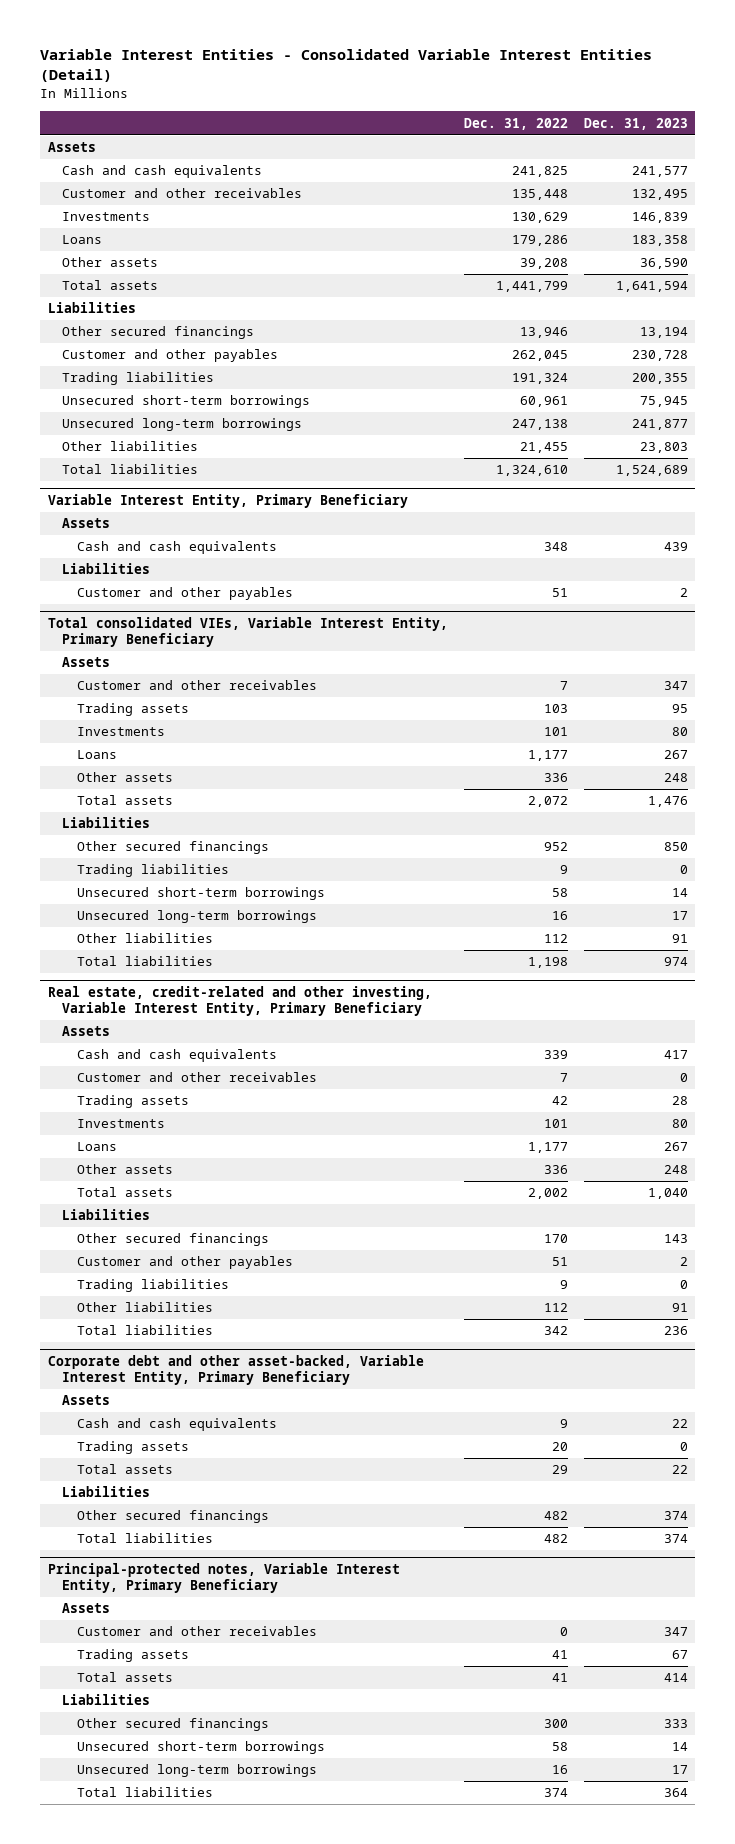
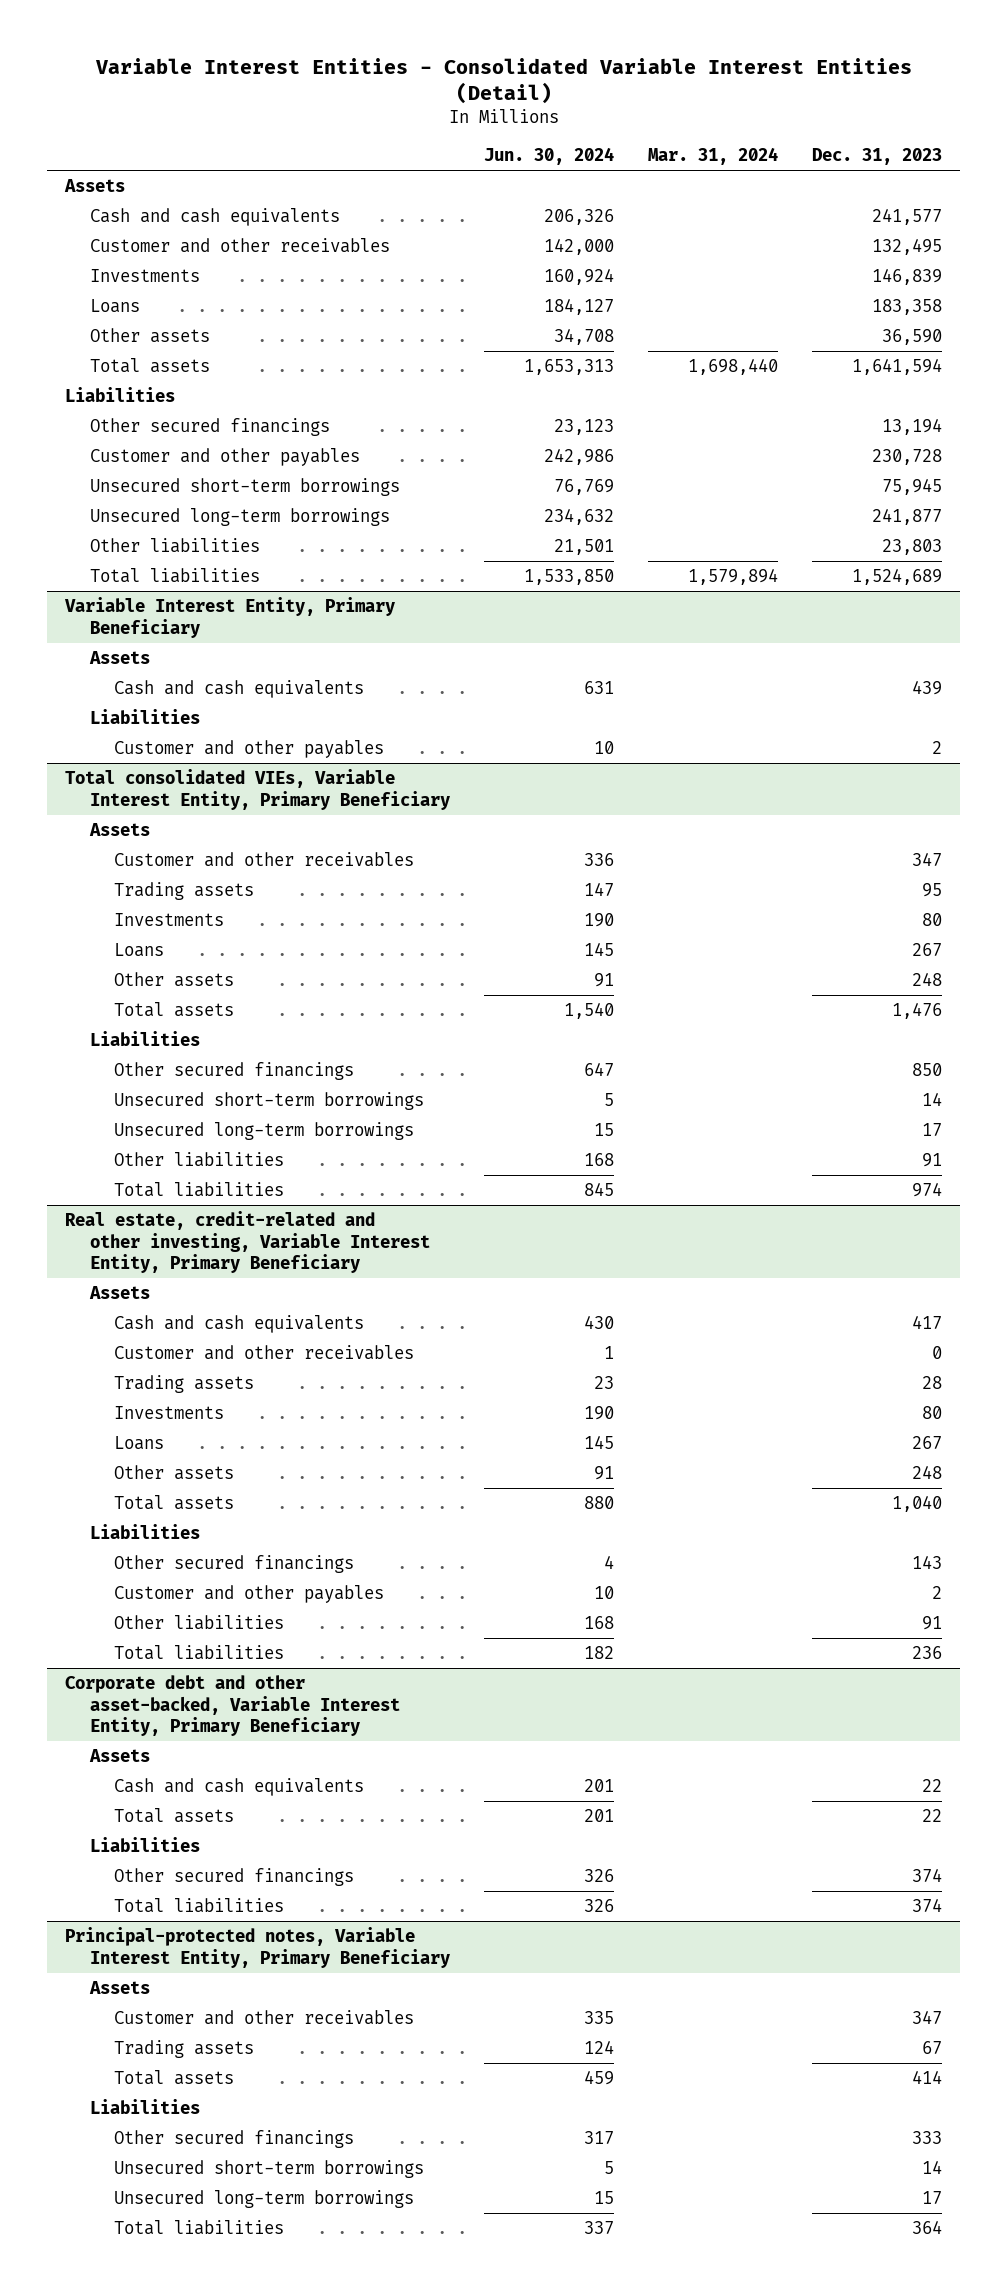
[463,117,568,130] Dec. 31, 2022 -> none
none -> [483,147,614,166] Jun. 30, 2024
none -> [648,147,779,166] Mar. 31, 2024
[62,372,215,386] Trading liabilities -> none
[76,864,229,878] Trading liabilities -> none
[76,1279,229,1293] Trading liabilities -> none
[76,1441,189,1455] Trading assets -> none

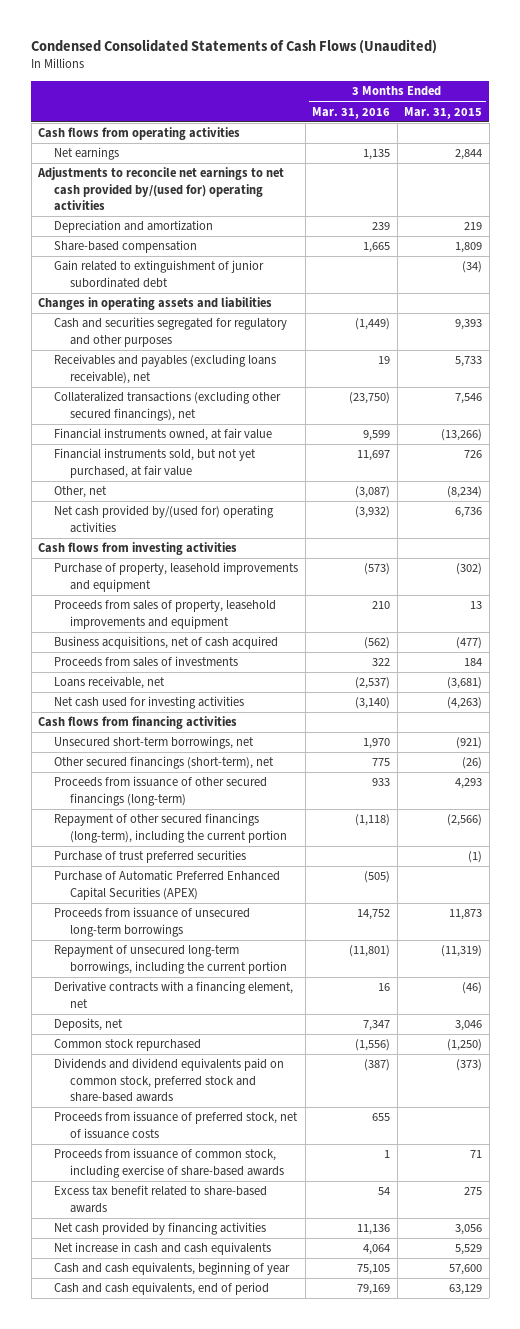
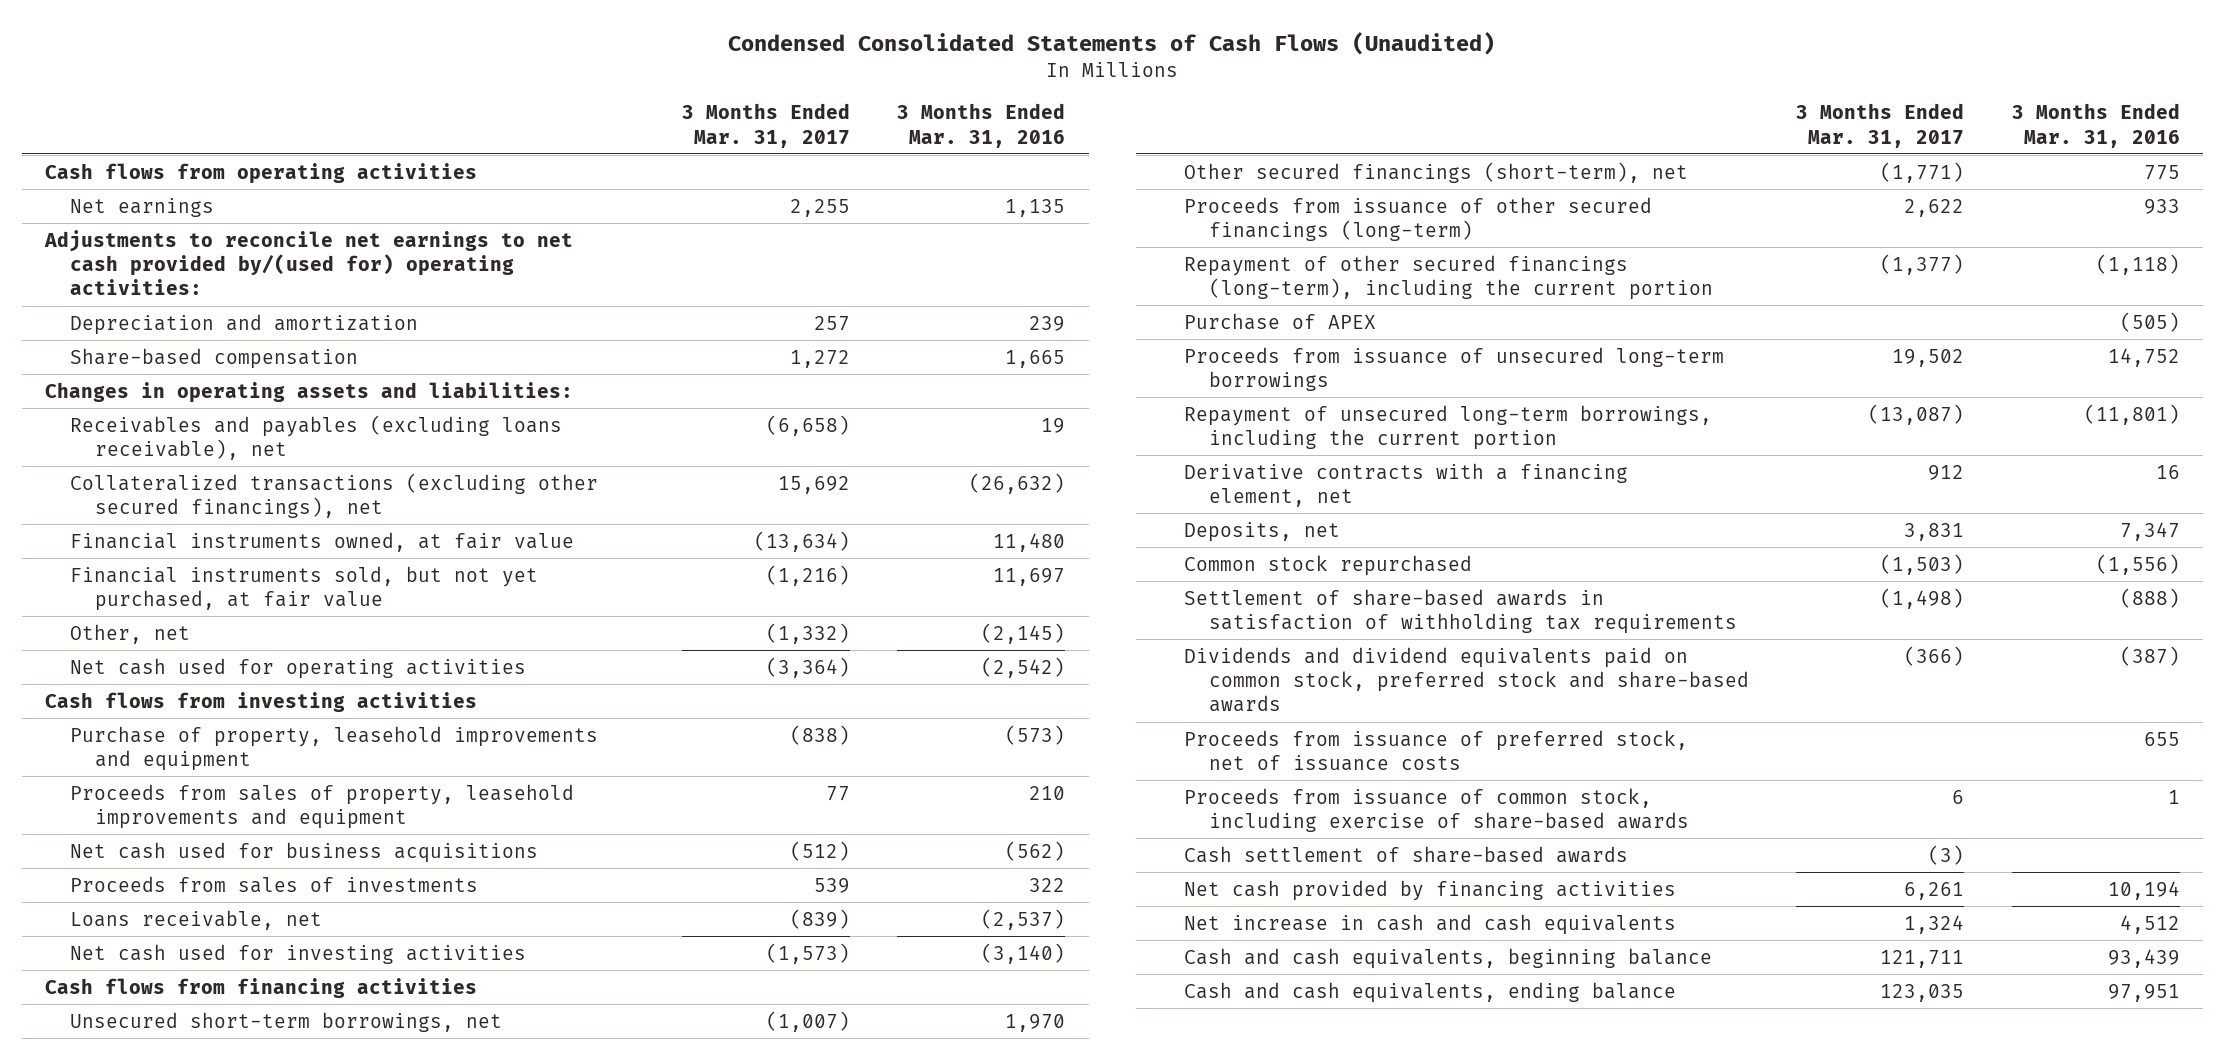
[404,106,483,119] Mar. 31, 2015 -> none
none -> [682,103,851,148] 3 Months Ended Mar. 31, 2017
[37,167,285,212] Adjustments to reconcile net earnings to net cash provided by/(used for) operating activities -> [44,229,574,296] Adjustments to reconcile net earnings to net cash provided by/(used for) operating activities:
[54,260,265,288] Gain related to extinguishment of junior subordinated debt -> none
[54,317,288,347] Cash and securities segregated for regulatory and other purposes -> none
[38,297,273,311] Changes in operating assets and liabilities -> [45,381,574,403] Changes in operating assets and liabilities:
[349,392,391,405] (23,750) -> [969,472,1066,494] (26,632)
[363,430,391,442] 9,599 -> [993,532,1066,552] 11,480
[355,486,391,499] (3,087) -> [981,622,1066,644] (2,145)
[54,505,275,533] Net cash provided by/(used for) operating activities -> [70,657,527,679] Net cash used for operating activities
[355,506,391,519] (3,932) -> [981,656,1066,678] (2,542)
[54,636,279,650] Business acquisitions, net of cash acquired -> [70,841,539,863] Net cash used for business acquisitions
[54,850,247,864] Purchase of trust preferred securities -> none
[54,870,281,900] Purchase of Automatic Preferred Enhanced Capital Securities (APEX) -> none
none -> [1184,312,1377,330] Purchase of APEX
none -> [1184,588,1738,634] Settlement of share-based awards in satisfaction of withholding tax requirements
[54,1185,268,1213] Excess tax benefit related to share-based awards -> none
none -> [1184,845,1629,863] Cash settlement of share-based awards
[357,1224,391,1236] 11,136 -> [2107,880,2180,900] 10,194
[363,1244,391,1256] 4,064 -> [2119,914,2180,934] 4,512
[54,1262,291,1276] Cash and cash equivalents, beginning of year -> [1184,947,1713,969] Cash and cash equivalents, beginning balance
[357,1264,391,1276] 75,105 -> [2107,948,2180,968] 93,439
[54,1282,270,1296] Cash and cash equivalents, end of period -> [1184,981,1677,1003] Cash and cash equivalents, ending balance
[357,1284,391,1296] 79,169 -> [2107,983,2180,1002] 97,951

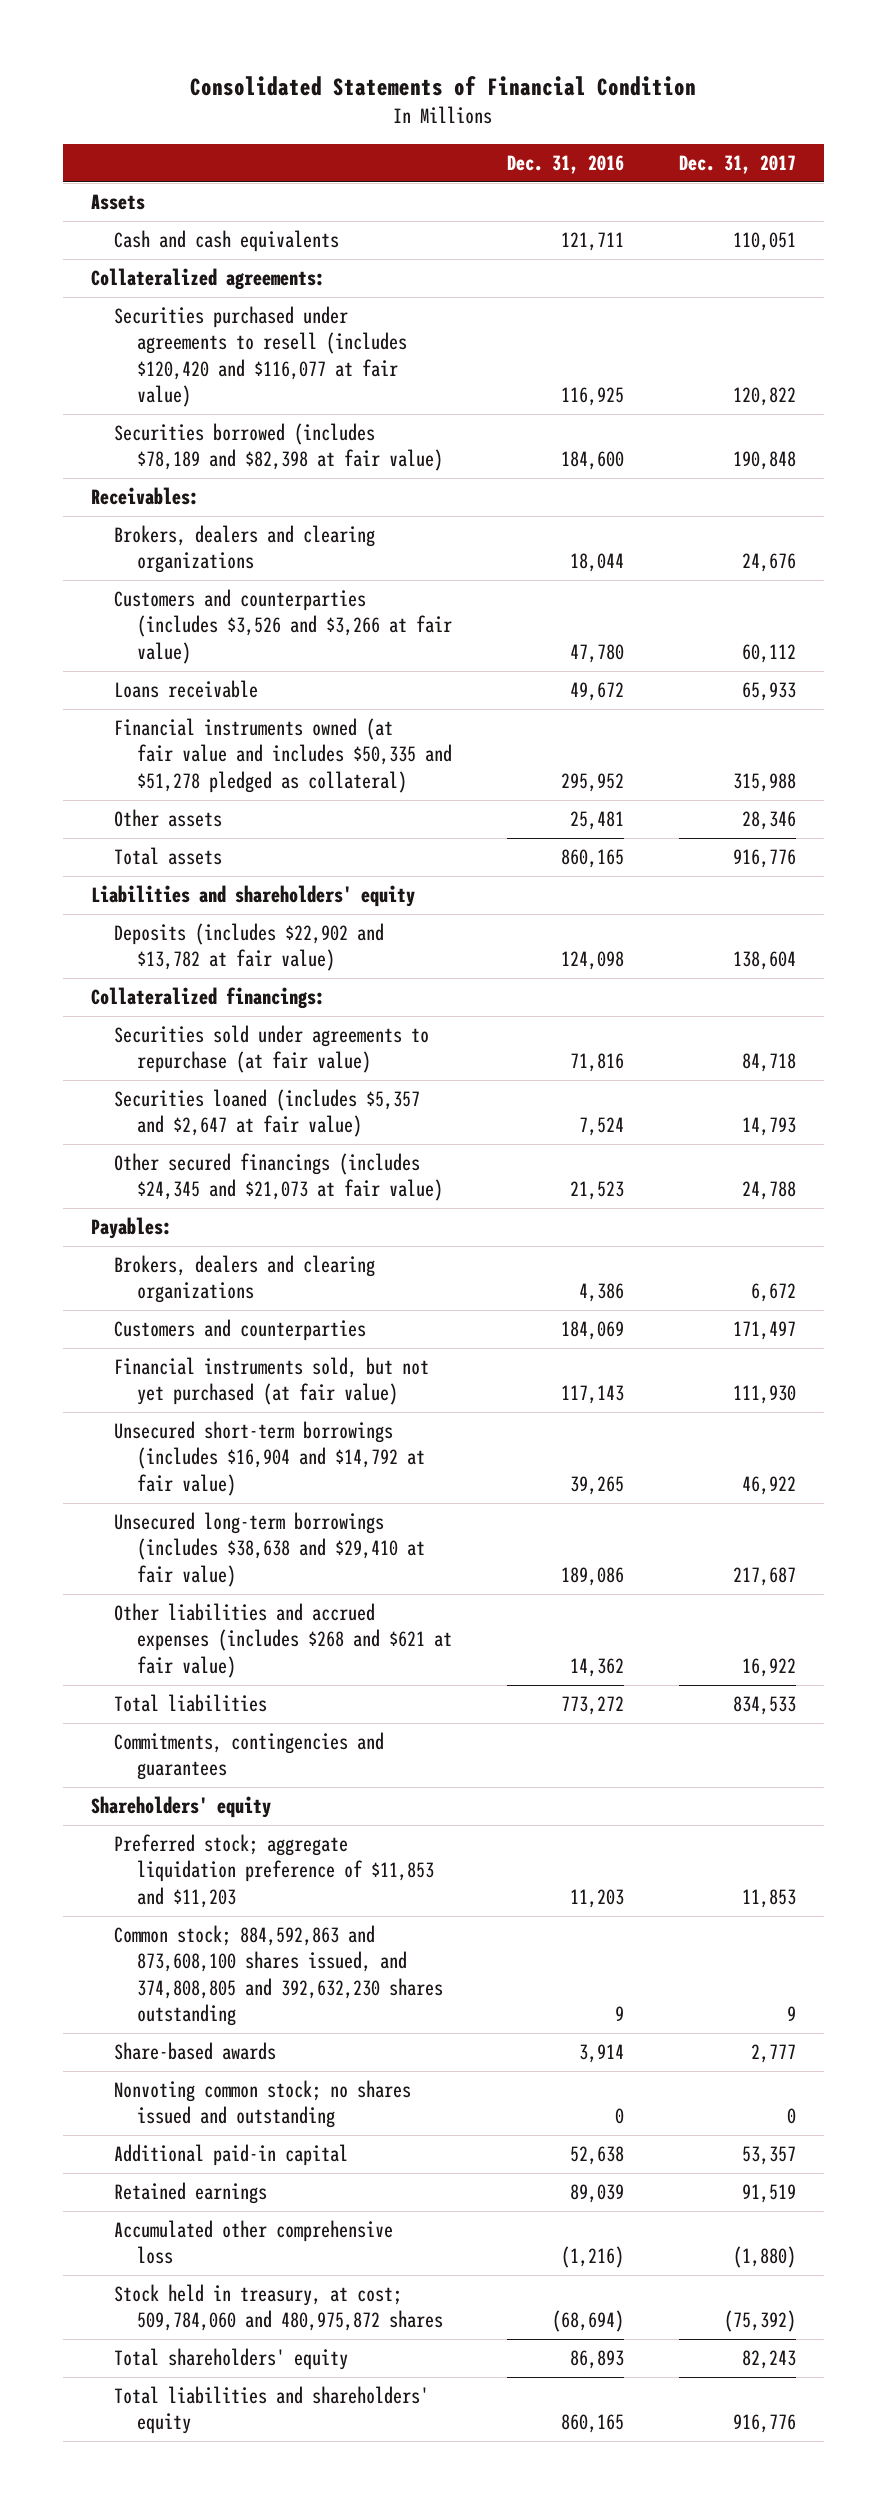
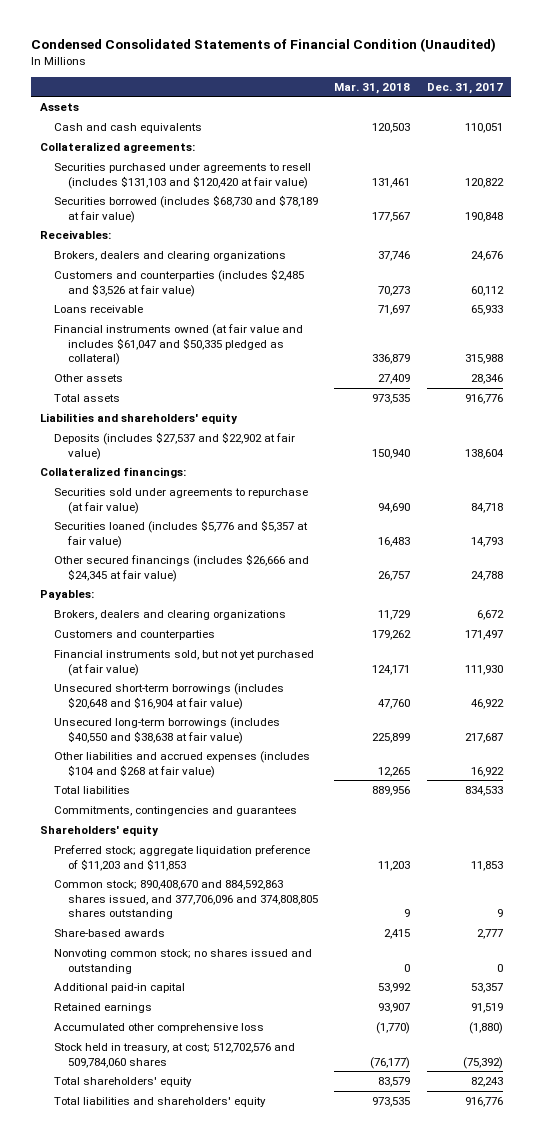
[190,76,697,97] Consolidated Statements of Financial Condition -> [31,38,497,53] Condensed Consolidated Statements of Financial Condition (Unaudited)
[506,154,624,174] Dec. 31, 2016 -> none
none -> [334,82,411,94] Mar. 31, 2018
[113,306,407,407] Securities purchased under agreements to resell (includes $120,420 and $116,077 at fair value) -> [53,162,311,189] Securities purchased under agreements to resell (includes $131,103 and $120,420 at fair value)
[113,423,443,472] Securities borrowed (includes $78,189 and $82,398 at fair value) -> [53,194,318,223] Securities borrowed (includes $68,730 and $78,189 at fair value)
[113,589,452,664] Customers and counterparties (includes $3,526 and $3,266 at fair value) -> [53,268,304,297] Customers and counterparties (includes $2,485 and $3,526 at fair value)
[113,718,452,793] Financial instruments owned (at fair value and includes $50,335 and $51,278 pledged as collateral) -> [53,323,303,366] Financial instruments owned (at fair value and includes $61,047 and $50,335 pledged as collateral)
[113,923,384,972] Deposits (includes $22,902 and $13,782 at fair value) -> [53,431,295,460] Deposits (includes $27,537 and $22,902 at fair value)
[113,1089,420,1138] Securities loaned (includes $5,357 and $2,647 at fair value) -> [53,519,308,548] Securities loaned (includes $5,776 and $5,357 at fair value)
[113,1153,443,1202] Other secured financings (includes $24,345 and $21,073 at fair value) -> [53,553,309,582] Other secured financings (includes $26,666 and $24,345 at fair value)
[113,1421,425,1496] Unsecured short-term borrowings (includes $16,904 and $14,792 at fair value) -> [53,682,284,710] Unsecured short-term borrowings (includes $20,648 and $16,904 at fair value)
[113,1512,425,1587] Unsecured long-term borrowings (includes $38,638 and $29,410 at fair value) -> [53,716,280,744] Unsecured long-term borrowings (includes $40,550 and $38,638 at fair value)
[113,1603,452,1678] Other liabilities and accrued expenses (includes $268 and $621 at fair value) -> [53,750,310,778] Other liabilities and accrued expenses (includes $104 and $268 at fair value)
[113,1834,434,1908] Preferred stock; aggregate liquidation preference of $11,853 and $11,203 -> [53,844,310,871] Preferred stock; aggregate liquidation preference of $11,203 and $11,853
[113,1925,443,2026] Common stock; 884,592,863 and 873,608,100 shares issued, and 374,808,805 and 392,632,230 shares outstanding -> [53,879,318,920] Common stock; 890,408,670 and 884,592,863 shares issued, and 377,706,096 and 374,808,805 shares outstanding
[113,2284,443,2332] Stock held in treasury, at cost; 509,784,060 and 480,975,872 shares -> [53,1042,295,1068] Stock held in treasury, at cost; 512,702,576 and 509,784,060 shares

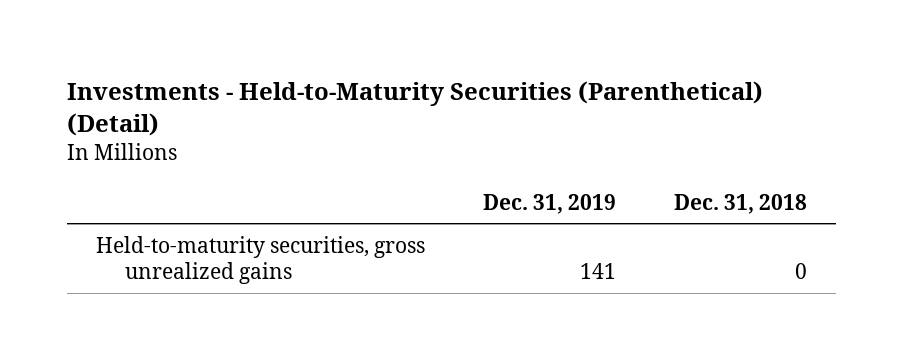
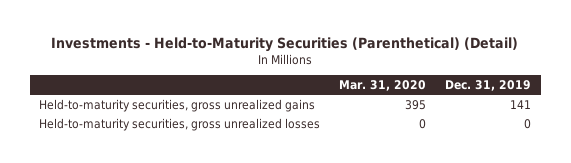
[674,193,808,214] Dec. 31, 2018 -> none
none -> [339,79,427,91] Mar. 31, 2020
none -> [39,117,321,131] Held-to-maturity securities, gross unrealized losses

